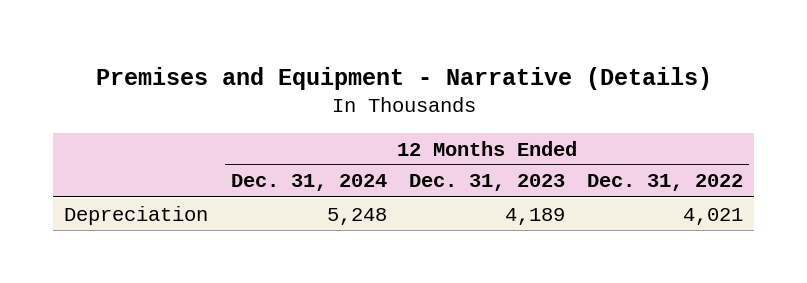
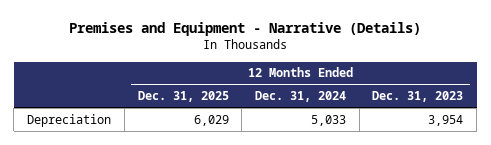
[587,174,744,192] Dec. 31, 2022 -> none
none -> [137,91,229,103] Dec. 31, 2025
[326,207,387,225] 5,248 -> [311,114,347,126] 5,033
[504,207,565,225] 4,189 -> [428,114,464,126] 3,954

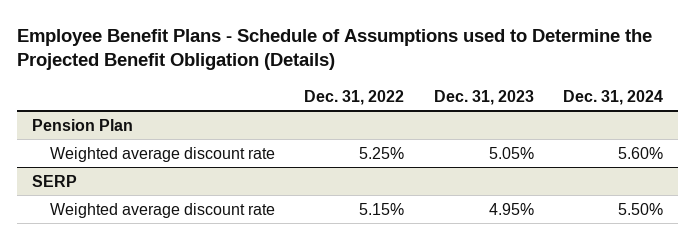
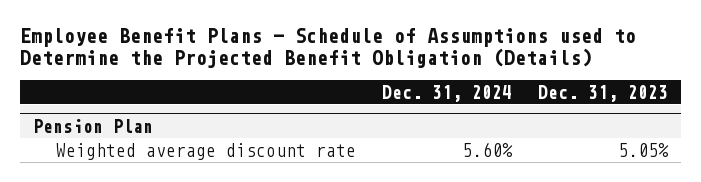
[304,89,405,105] Dec. 31, 2022 -> none
[31,174,77,187] SERP -> none
[49,202,275,218] Weighted average discount rate -> none

